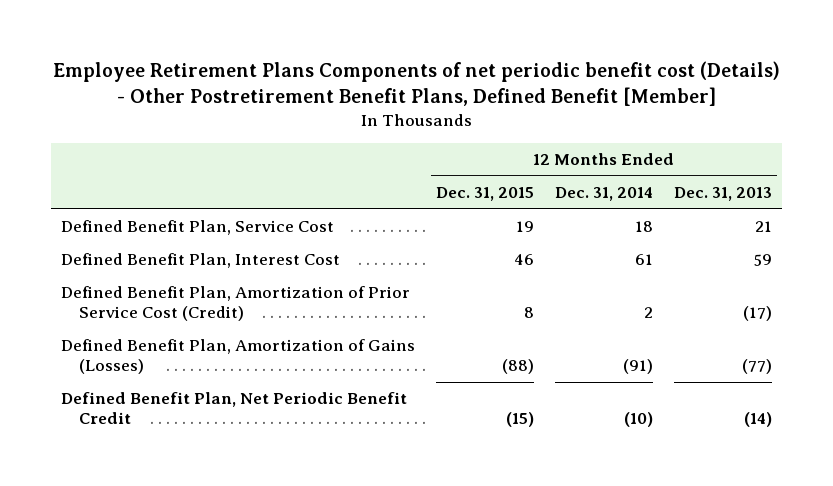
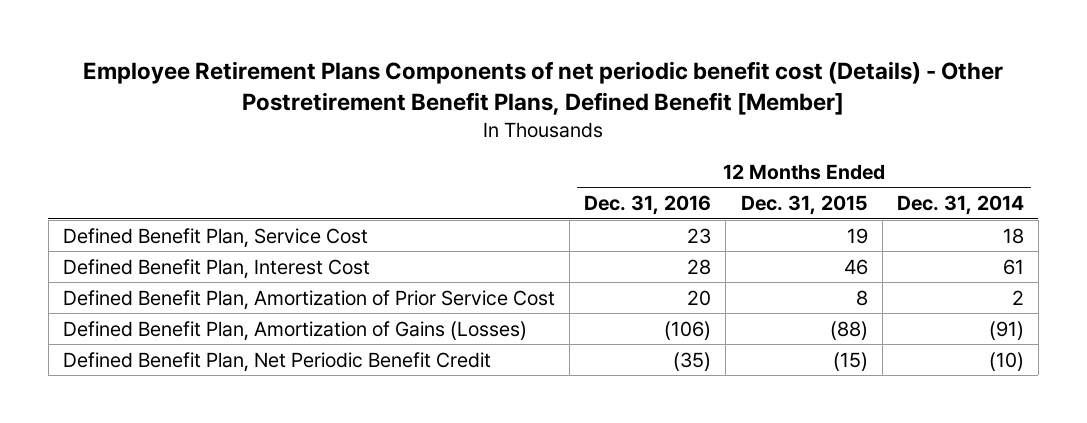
[673,187,772,202] Dec. 31, 2013 -> none
none -> [584,195,712,216] Dec. 31, 2016
[61,286,411,322] Defined Benefit Plan, Amortization of Prior Service Cost (Credit) -> [63,289,556,310] Defined Benefit Plan, Amortization of Prior Service Cost

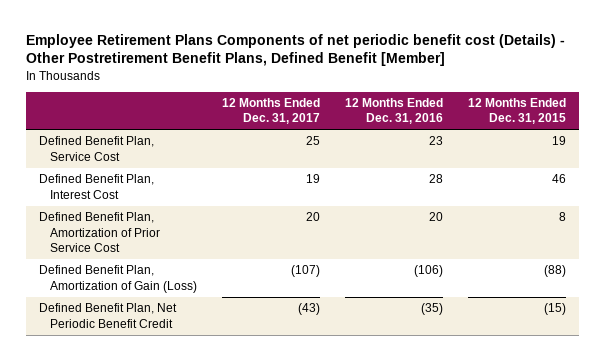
[896,195,1024,216] Dec. 31, 2014 -> none
none -> [221,97,320,125] 12 Months Ended Dec. 31, 2017
[63,320,528,341] Defined Benefit Plan, Amortization of Gains (Losses) -> [38,265,197,293] Defined Benefit Plan, Amortization of Gain (Loss)

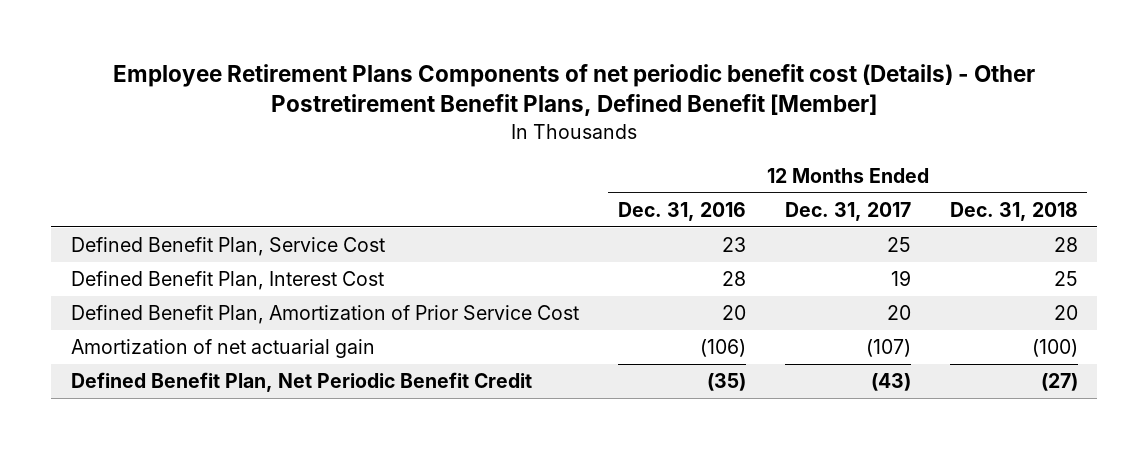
[468,97,567,125] 12 Months Ended Dec. 31, 2015 -> none
none -> [949,201,1078,221] Dec. 31, 2018
[38,265,197,293] Defined Benefit Plan, Amortization of Gain (Loss) -> [70,339,375,359] Amortization of net actuarial gain

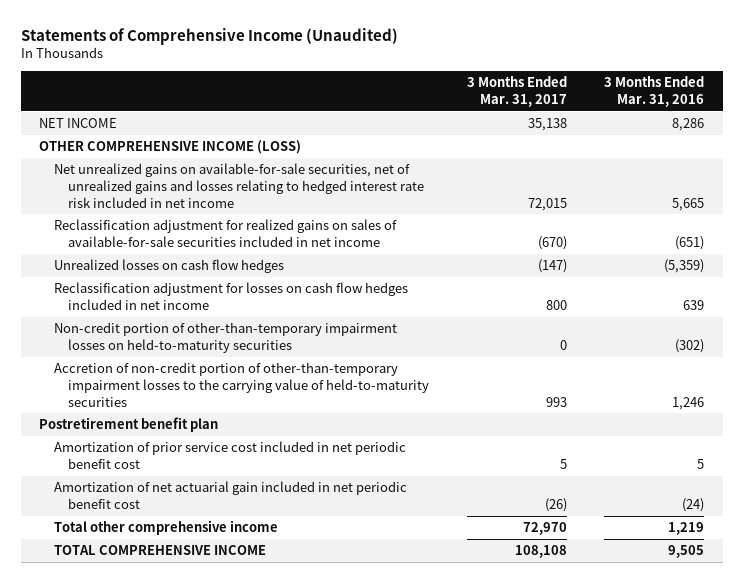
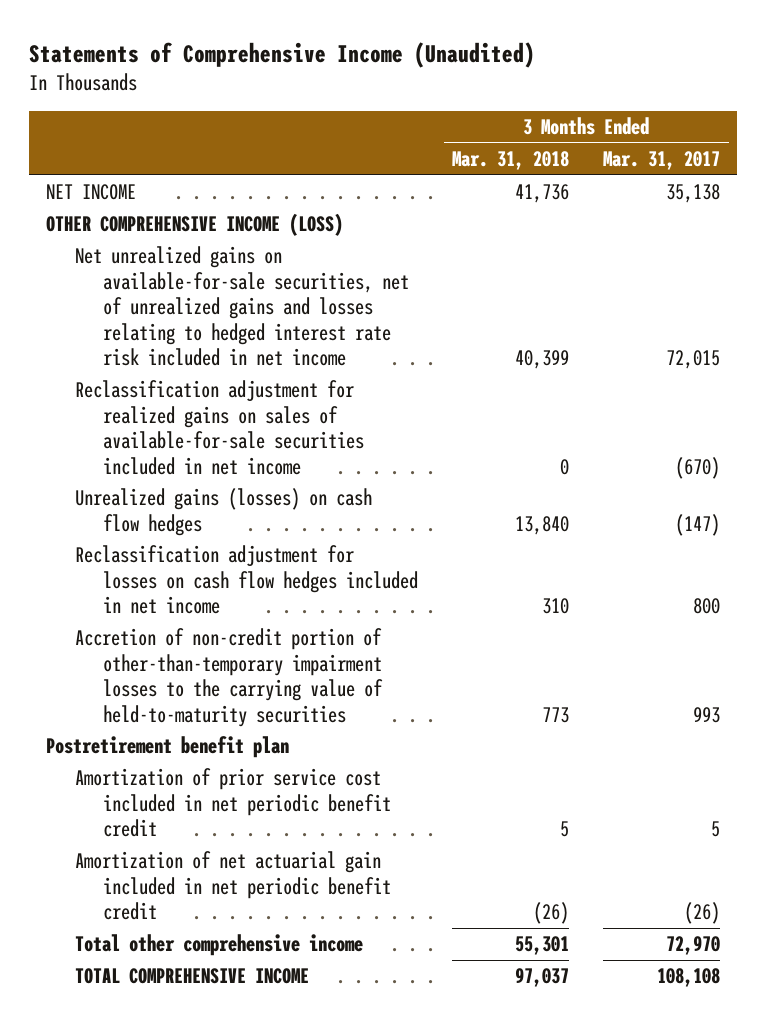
[603,76,704,107] 3 Months Ended Mar. 31, 2016 -> none
none -> [452,151,570,171] Mar. 31, 2018
[53,259,284,274] Unrealized losses on cash flow hedges -> [74,488,372,536] Unrealized gains (losses) on cash flow hedges
[53,322,397,353] Non-credit portion of other-than-temporary impairment losses on held-to-maturity securities -> none
[53,441,406,469] Amortization of prior service cost included in net periodic benefit cost -> [74,768,392,838] Amortization of prior service cost included in net periodic benefit credit
[53,481,407,509] Amortization of net actuarial gain included in net periodic benefit cost -> [74,851,392,921] Amortization of net actuarial gain included in net periodic benefit credit

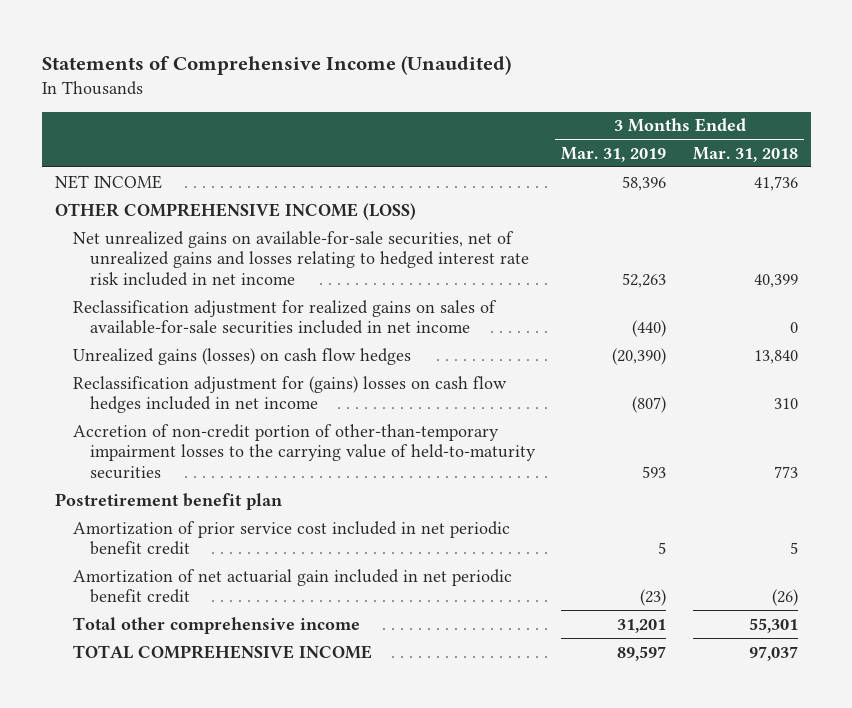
[603,151,721,171] Mar. 31, 2017 -> none
none -> [561,146,667,162] Mar. 31, 2019
[74,545,419,615] Reclassification adjustment for losses on cash flow hedges included in net income -> [72,375,507,414] Reclassification adjustment for (gains) losses on cash flow hedges included in net income

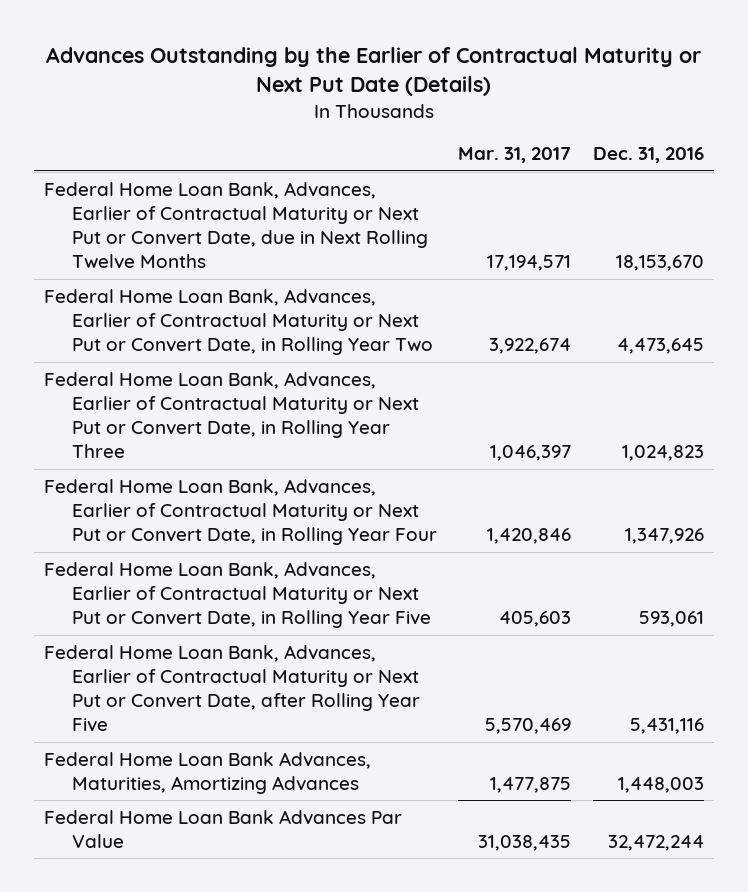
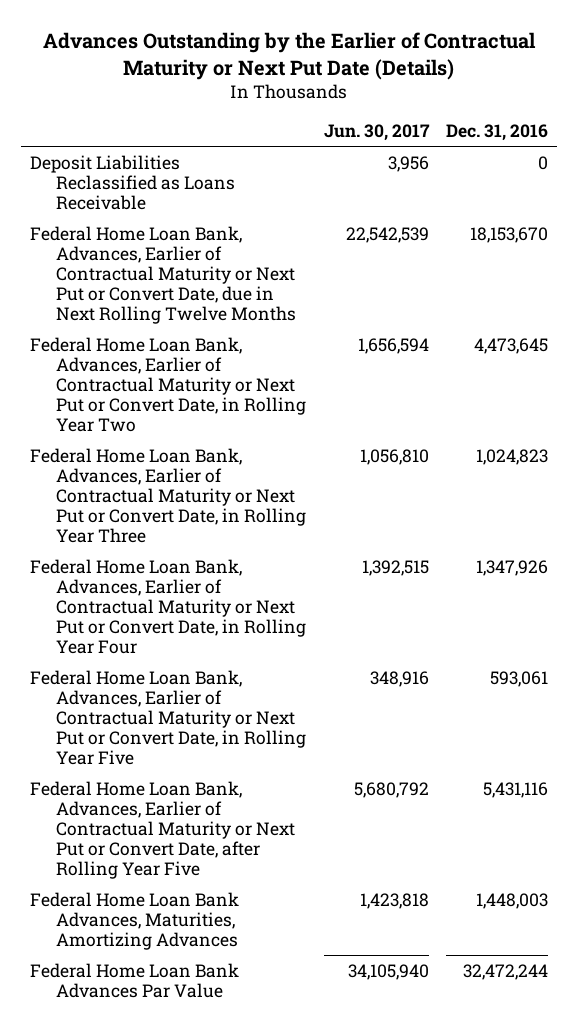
[458,147,572,164] Mar. 31, 2017 -> none
none -> [323,124,430,142] Jun. 30, 2017
none -> [30,154,235,210] Deposit Liabilities Reclassified as Loans Receivable

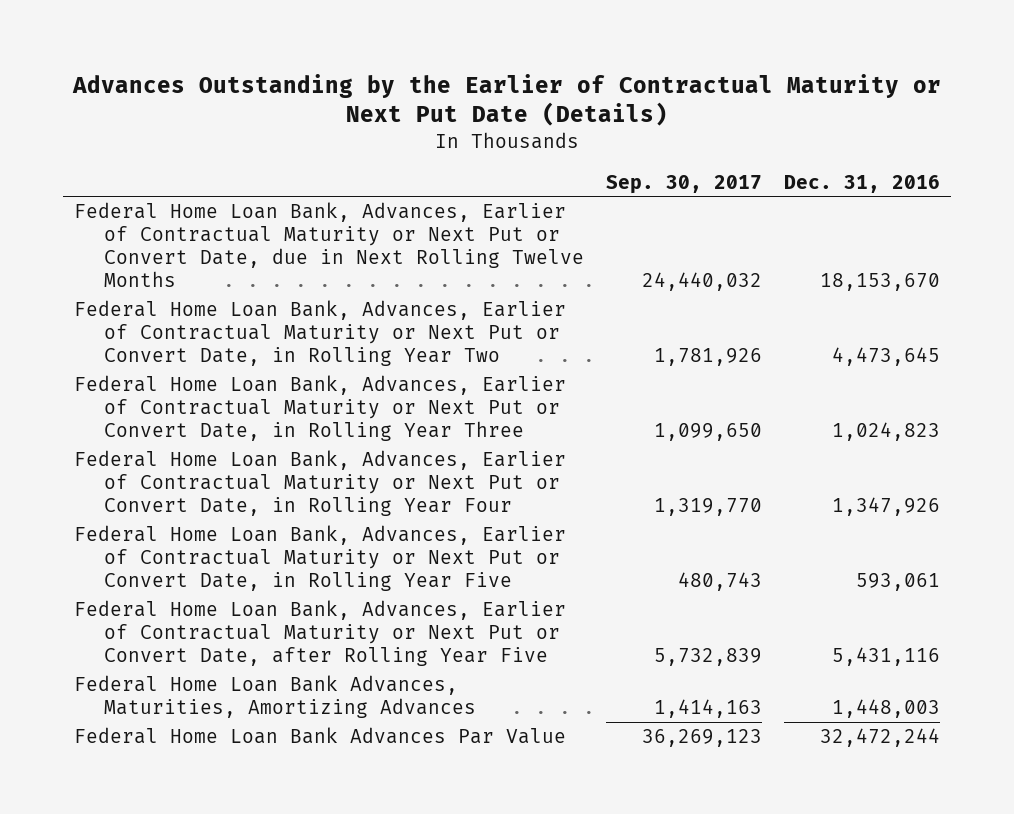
[323,124,430,142] Jun. 30, 2017 -> none
none -> [606,174,763,194] Sep. 30, 2017
[30,154,235,210] Deposit Liabilities Reclassified as Loans Receivable -> none

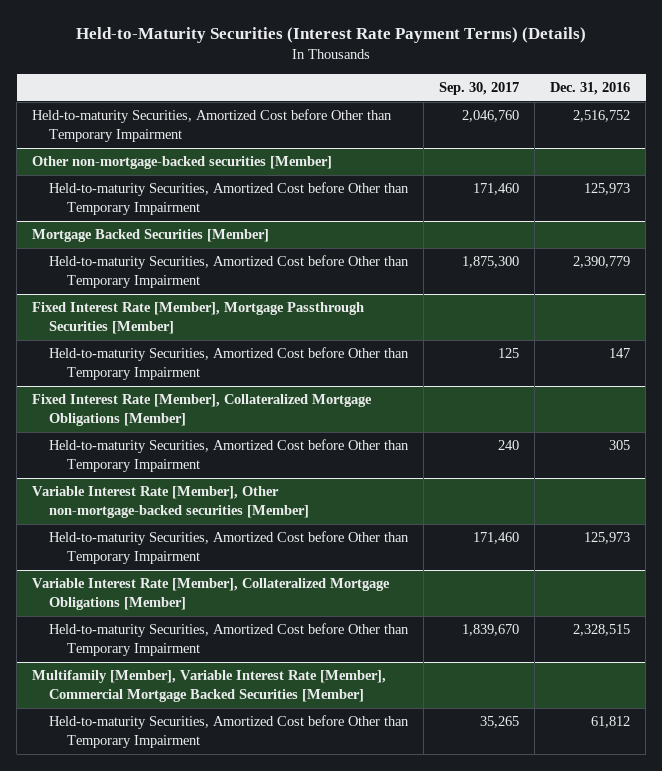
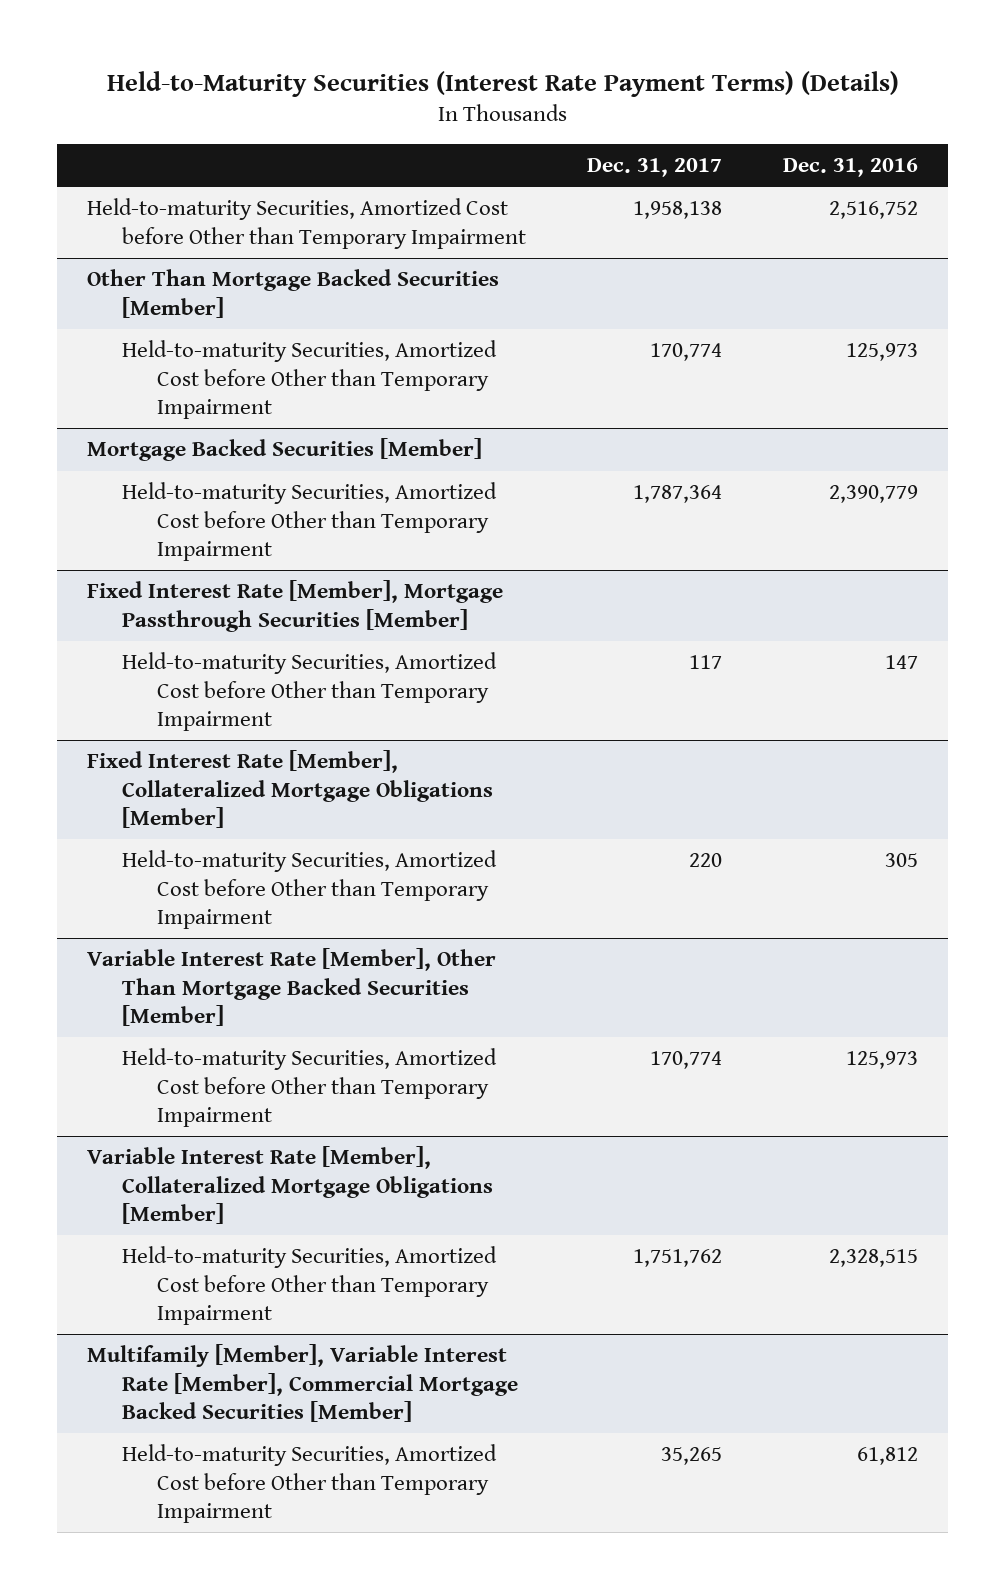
[439,82,520,96] Sep. 30, 2017 -> none
none -> [587,157,723,177] Dec. 31, 2017
[32,156,333,170] Other non-mortgage-backed securities [Member] -> [87,269,500,318] Other Than Mortgage Backed Securities [Member]
[32,486,310,518] Variable Interest Rate [Member], Other non-mortgage-backed securities [Member] -> [87,948,497,1026] Variable Interest Rate [Member], Other Than Mortgage Backed Securities [Member]

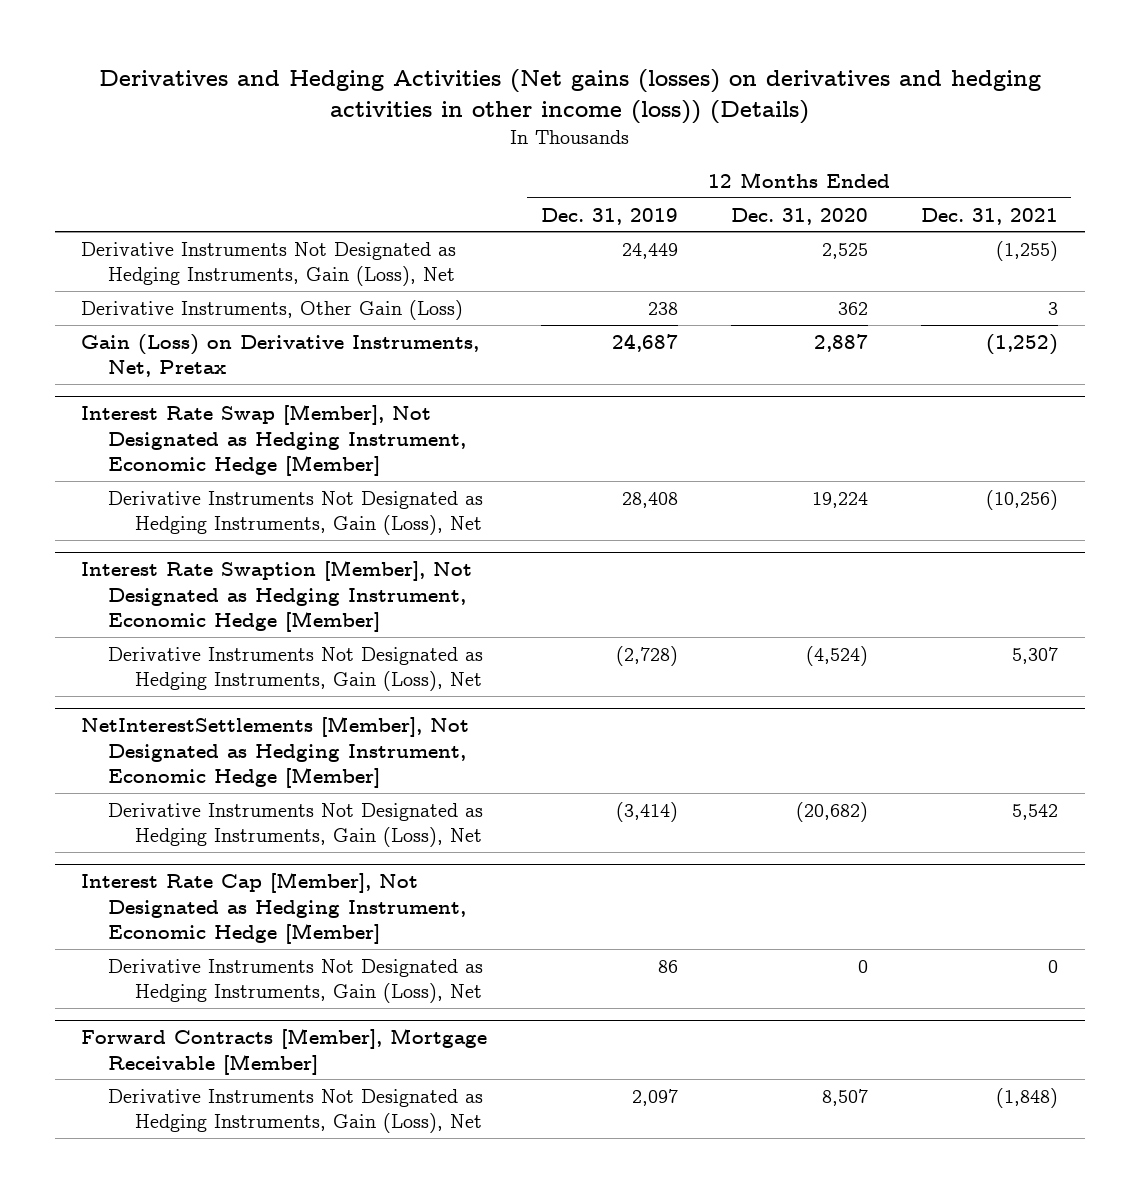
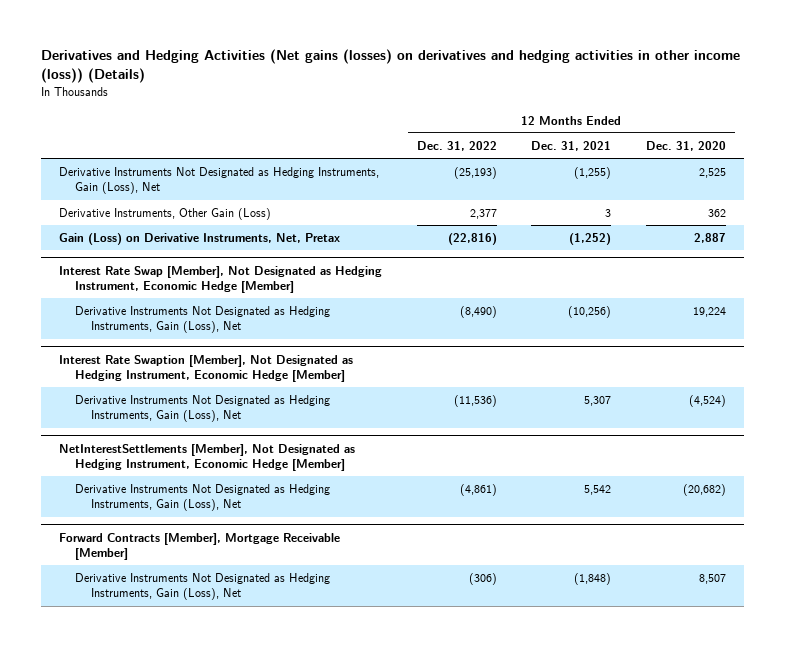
[540,207,678,225] Dec. 31, 2019 -> none
none -> [416,140,497,151] Dec. 31, 2022
[81,872,466,944] Interest Rate Cap [Member], Not Designated as Hedging Instrument, Economic Hedge [Member] -> none
[107,958,483,1003] Derivative Instruments Not Designated as Hedging Instruments, Gain (Loss), Net -> none

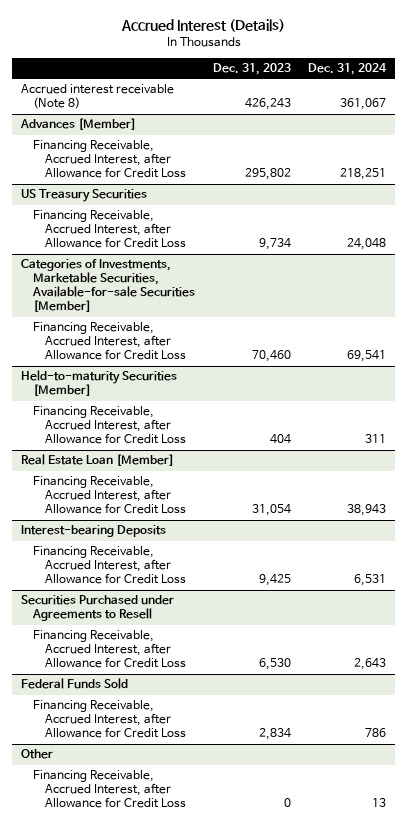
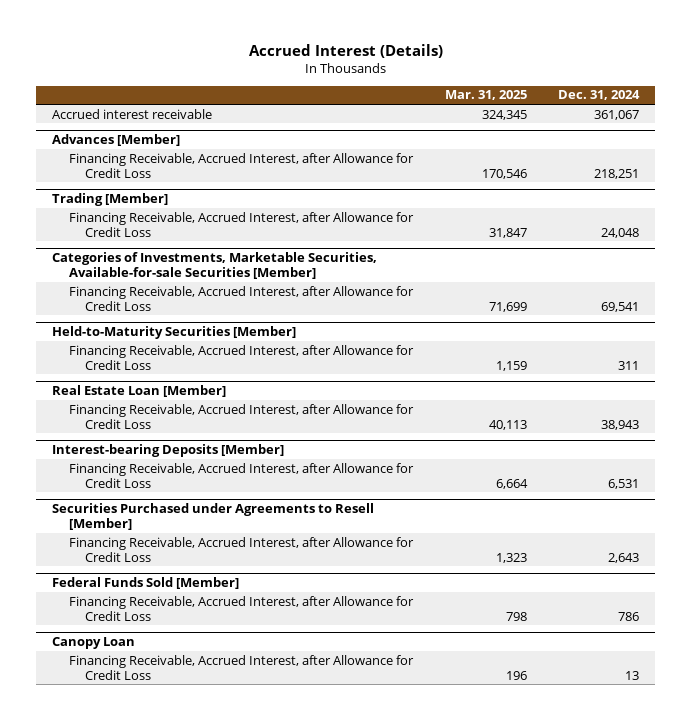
[212,62,291,75] Dec. 31, 2023 -> none
none -> [444,90,527,101] Mar. 31, 2025
[20,84,174,110] Accrued interest receivable (Note 8) -> [52,108,213,119] Accrued interest receivable
[20,189,147,203] US Treasury Securities -> [52,193,169,207] Trading [Member]
[20,370,177,397] Held-to-maturity Securities [Member] -> [52,326,297,340] Held-to-Maturity Securities [Member]
[20,525,166,538] Interest-bearing Deposits -> [52,444,285,458] Interest-bearing Deposits [Member]
[20,595,174,622] Securities Purchased under Agreements to Resell -> [52,503,375,531] Securities Purchased under Agreements to Resell [Member]
[20,678,128,690] Federal Funds Sold -> [52,577,240,590] Federal Funds Sold [Member]
[20,749,53,760] Other -> [52,637,136,650] Canopy Loan

